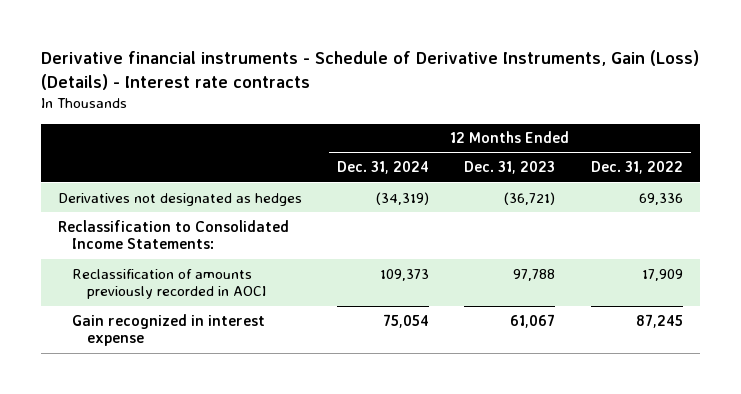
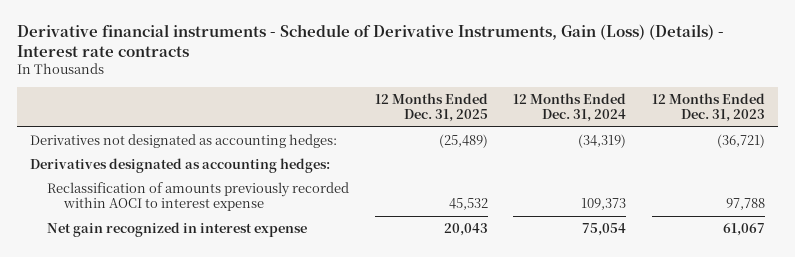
[590,161,683,175] Dec. 31, 2022 -> none
none -> [374,92,488,123] 12 Months Ended Dec. 31, 2025
[58,192,303,206] Derivatives not designated as hedges -> [29,133,337,148] Derivatives not designated as accounting hedges:
[58,219,290,250] Reclassification to Consolidated Income Statements: -> [29,157,330,173] Derivatives designated as accounting hedges:
[72,268,266,300] Reclassification of amounts previously recorded in AOCI -> [47,181,350,212] Reclassification of amounts previously recorded within AOCI to interest expense
[72,313,266,347] Gain recognized in interest expense -> [47,221,308,237] Net gain recognized in interest expense

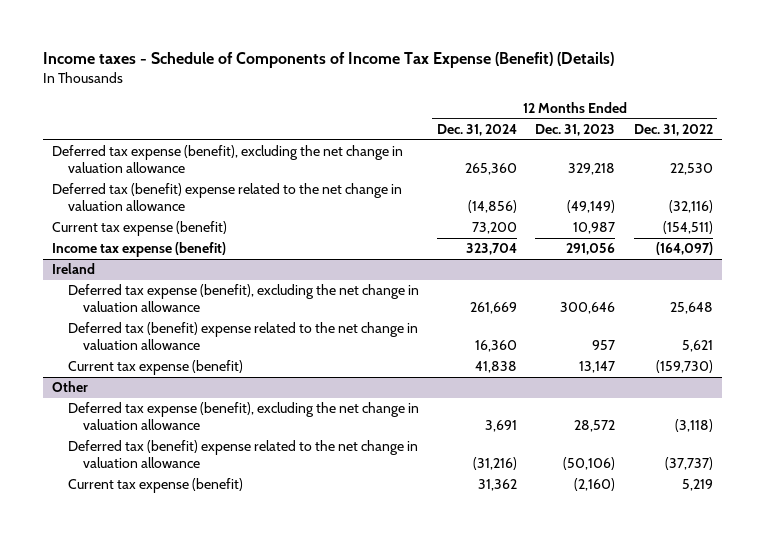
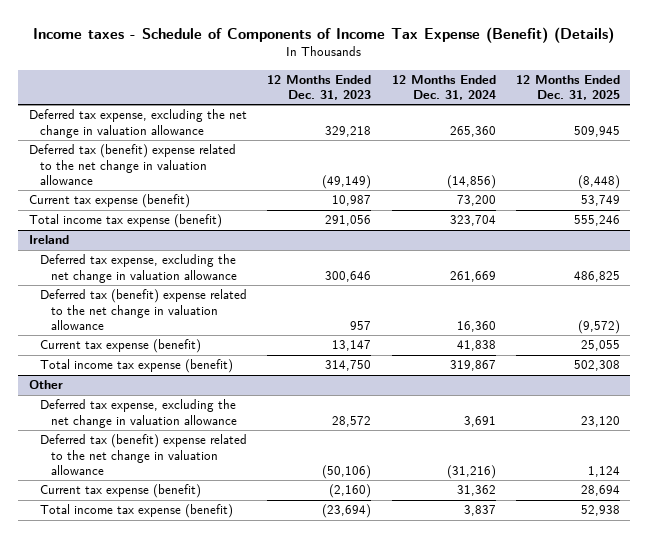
[633,124,713,137] Dec. 31, 2022 -> none
none -> [516,74,621,101] 12 Months Ended Dec. 31, 2025
[51,145,403,174] Deferred tax expense (benefit), excluding the net change in valuation allowance -> [28,109,247,138] Deferred tax expense, excluding the net change in valuation allowance
[51,242,226,258] Income tax expense (benefit) -> [28,214,222,229] Total income tax expense (benefit)
[67,284,419,313] Deferred tax expense (benefit), excluding the net change in valuation allowance -> [39,254,238,283] Deferred tax expense, excluding the net change in valuation allowance
none -> [39,359,233,374] Total income tax expense (benefit)
[67,402,419,431] Deferred tax expense (benefit), excluding the net change in valuation allowance -> [39,399,238,428] Deferred tax expense, excluding the net change in valuation allowance
none -> [39,504,233,519] Total income tax expense (benefit)

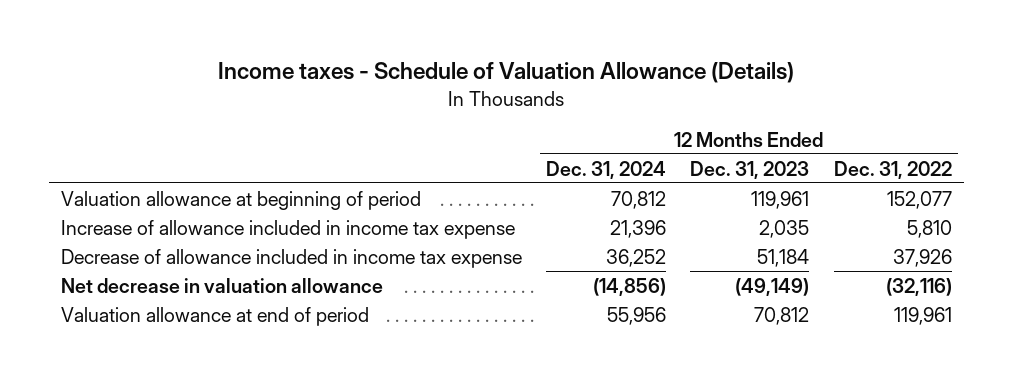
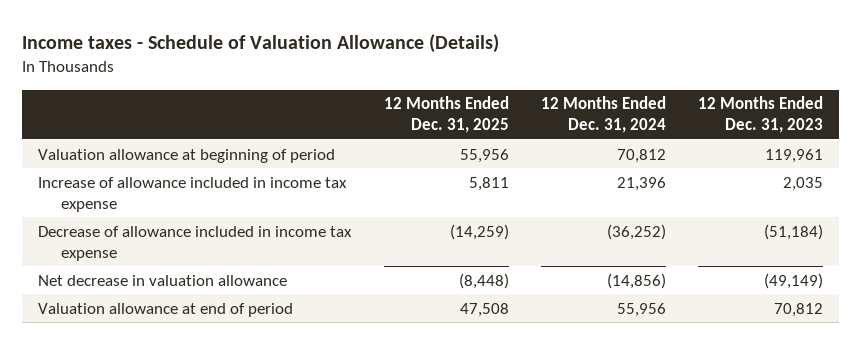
[833,160,952,179] Dec. 31, 2022 -> none
none -> [383,96,509,134] 12 Months Ended Dec. 31, 2025
[606,248,667,267] 36,252 -> [606,223,666,240] (36,252)
[757,248,810,267] 51,184 -> [763,223,823,240] (51,184)

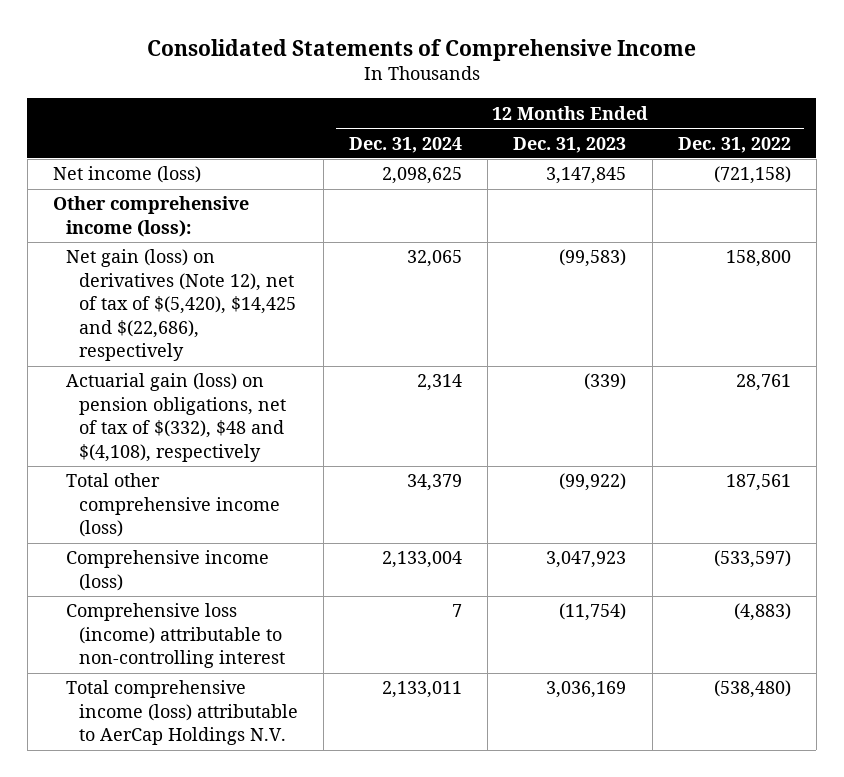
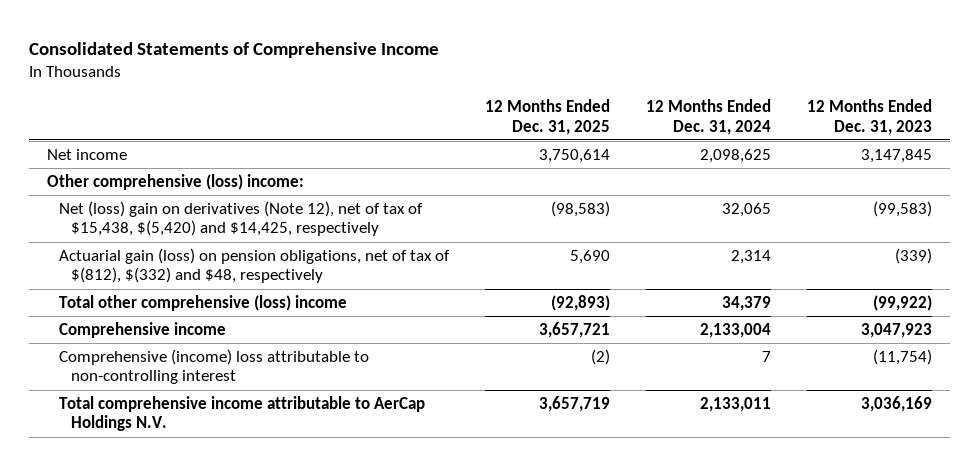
[677,136,791,153] Dec. 31, 2022 -> none
none -> [484,99,610,135] 12 Months Ended Dec. 31, 2025
[53,166,202,184] Net income (loss) -> [47,148,128,160] Net income
[53,196,250,237] Other comprehensive income (loss): -> [47,173,305,190] Other comprehensive (loss) income:
[65,249,296,362] Net gain (loss) on derivatives (Note 12), net of tax of $(5,420), $14,425 and $(22,686), respectively -> [58,200,423,237] Net (loss) gain on derivatives (Note 12), net of tax of $15,438, $(5,420) and $14,425, respectively
[65,373,286,462] Actuarial gain (loss) on pension obligations, net of tax of $(332), $48 and $(4,108), respectively -> [58,247,450,284] Actuarial gain (loss) on pension obligations, net of tax of $(812), $(332) and $48, respectively
[65,473,280,538] Total other comprehensive income (loss) -> [58,294,347,311] Total other comprehensive (loss) income
[65,550,269,591] Comprehensive income (loss) -> [58,321,226,338] Comprehensive income
[65,603,285,669] Comprehensive loss (income) attributable to non-controlling interest -> [58,348,369,385] Comprehensive (income) loss attributable to non-controlling interest
[65,680,298,746] Total comprehensive income (loss) attributable to AerCap Holdings N.V. -> [58,395,425,432] Total comprehensive income attributable to AerCap Holdings N.V.

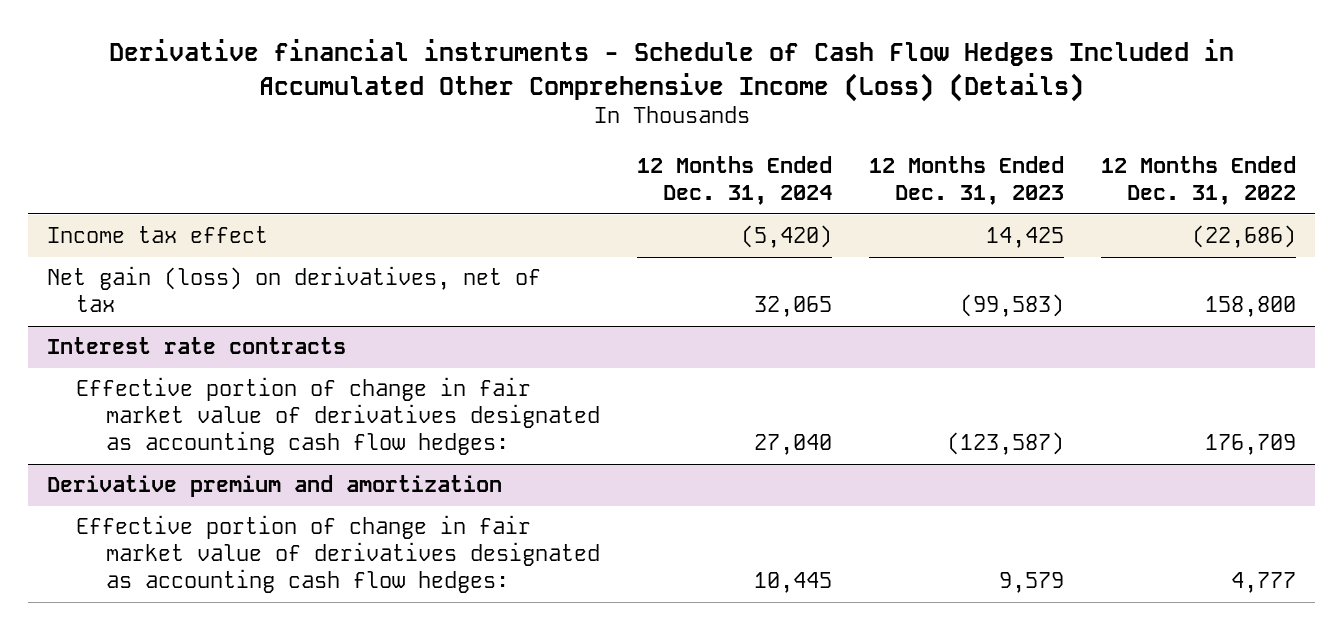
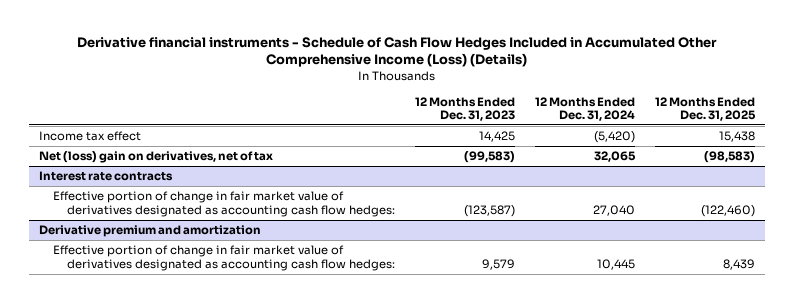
[1101,156,1297,206] 12 Months Ended Dec. 31, 2022 -> none
none -> [655,96,757,122] 12 Months Ended Dec. 31, 2025
[46,266,541,313] Net gain (loss) on derivatives, net of tax -> [39,151,274,164] Net (loss) gain on derivatives, net of tax

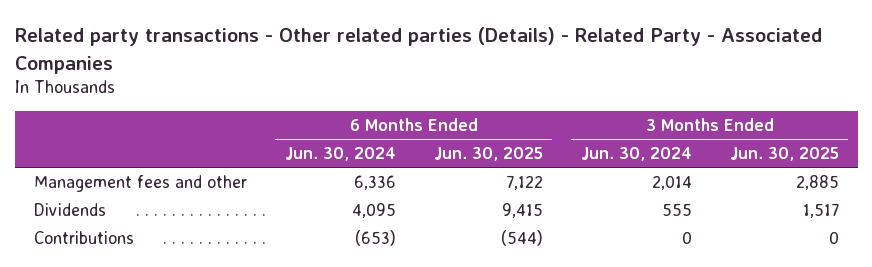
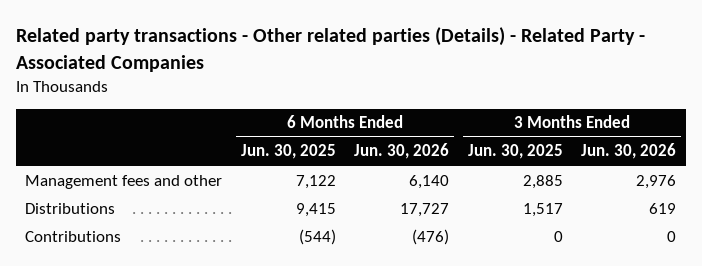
[284,147,396,162] Jun. 30, 2024 -> none
[580,147,692,162] Jun. 30, 2024 -> none
none -> [354,143,450,160] Jun. 30, 2026
none -> [581,143,677,160] Jun. 30, 2026
[33,203,106,217] Dividends -> [25,202,116,214] Distributions

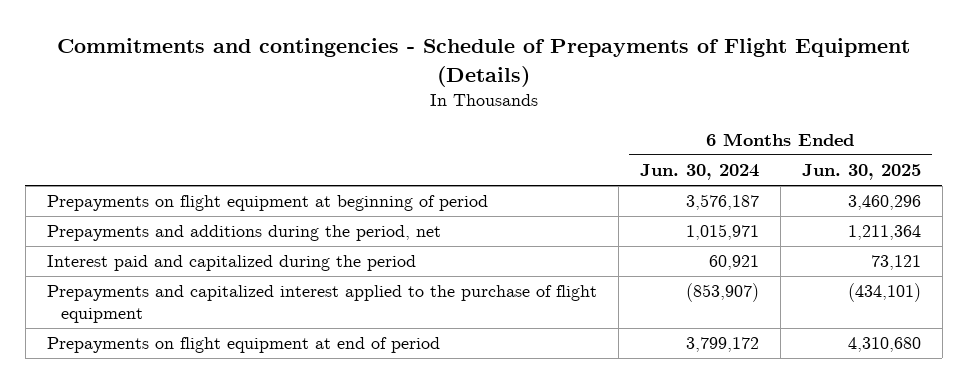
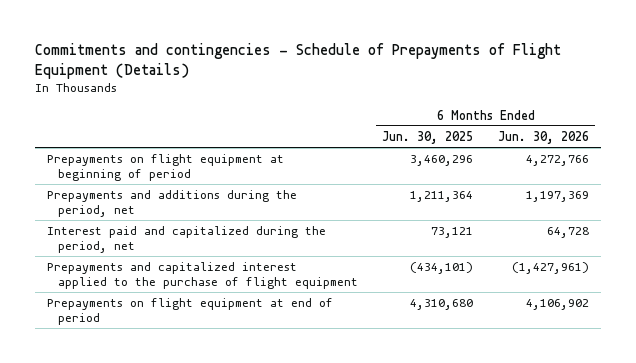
[639,164,759,181] Jun. 30, 2024 -> none
none -> [497,131,589,145] Jun. 30, 2026
[46,255,416,272] Interest paid and capitalized during the period -> [47,226,327,253] Interest paid and capitalized during the period, net

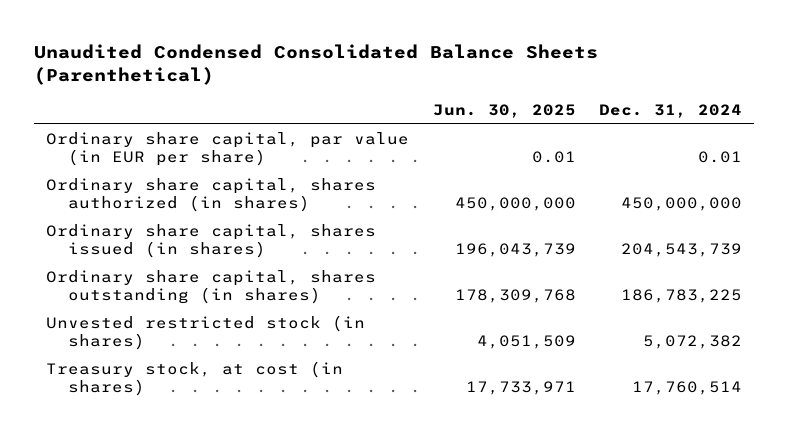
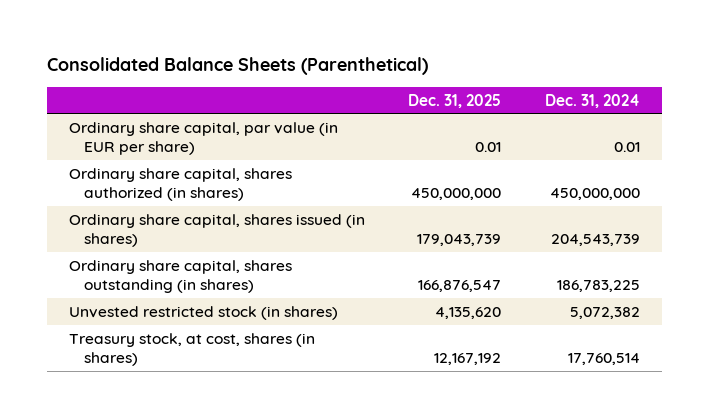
[34,43,599,85] Unaudited Condensed Consolidated Balance Sheets (Parenthetical) -> [46,57,428,76] Consolidated Balance Sheets (Parenthetical)
[432,103,576,118] Jun. 30, 2025 -> none
none -> [408,93,502,108] Dec. 31, 2025
[46,361,344,397] Treasury stock, at cost (in shares) -> [68,332,315,367] Treasury stock, at cost, shares (in shares)

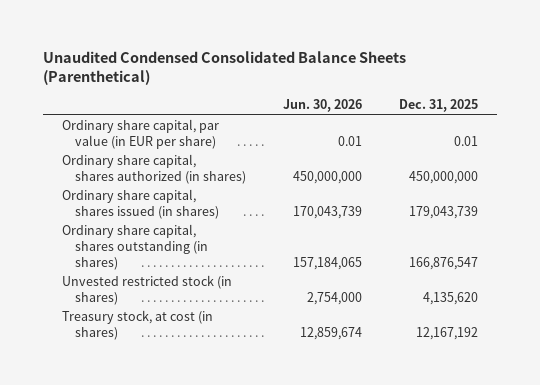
[46,57,428,76] Consolidated Balance Sheets (Parenthetical) -> [43,50,407,86] Unaudited Condensed Consolidated Balance Sheets (Parenthetical)
[545,93,641,108] Dec. 31, 2024 -> none
none -> [282,99,362,113] Jun. 30, 2026
[68,332,315,367] Treasury stock, at cost, shares (in shares) -> [62,310,214,340] Treasury stock, at cost (in shares)

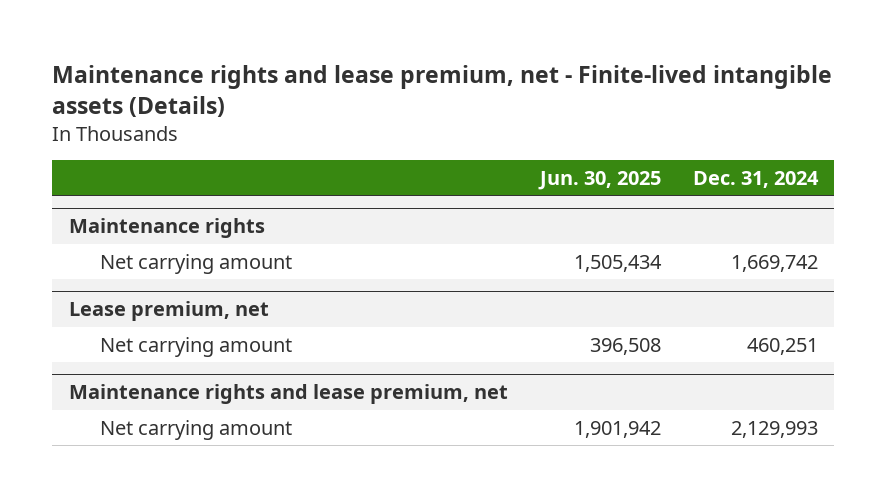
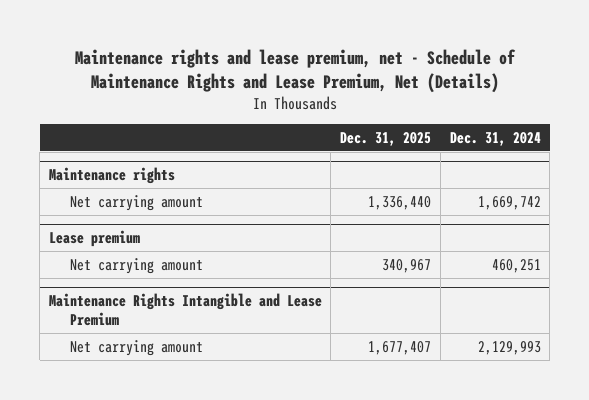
[52,65,833,117] Maintenance rights and lease premium, net - Finite-lived intangible assets (Details) -> [74,48,516,93] Maintenance rights and lease premium, net - Schedule of Maintenance Rights and Lease Premium, Net (Details)
[537,171,661,191] Jun. 30, 2025 -> none
none -> [340,131,432,146] Dec. 31, 2025
[68,301,269,322] Lease premium, net -> [48,230,140,248] Lease premium
[68,384,508,405] Maintenance rights and lease premium, net -> [48,293,322,326] Maintenance Rights Intangible and Lease Premium

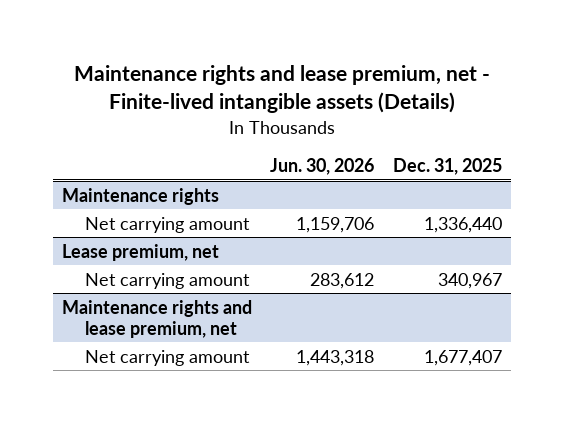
[74,48,516,93] Maintenance rights and lease premium, net - Schedule of Maintenance Rights and Lease Premium, Net (Details) -> [73,64,490,114] Maintenance rights and lease premium, net - Finite-lived intangible assets (Details)
[449,131,541,146] Dec. 31, 2024 -> none
none -> [270,158,375,176] Jun. 30, 2026
[48,230,140,248] Lease premium -> [61,243,219,261] Lease premium, net
[48,293,322,326] Maintenance Rights Intangible and Lease Premium -> [61,299,252,338] Maintenance rights and lease premium, net

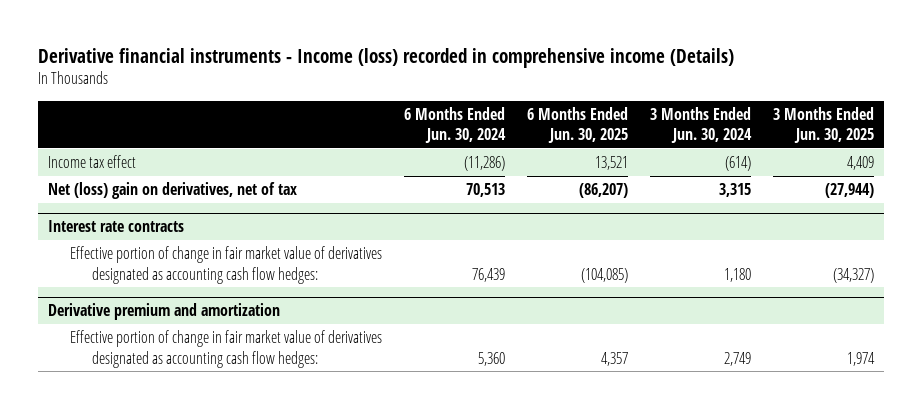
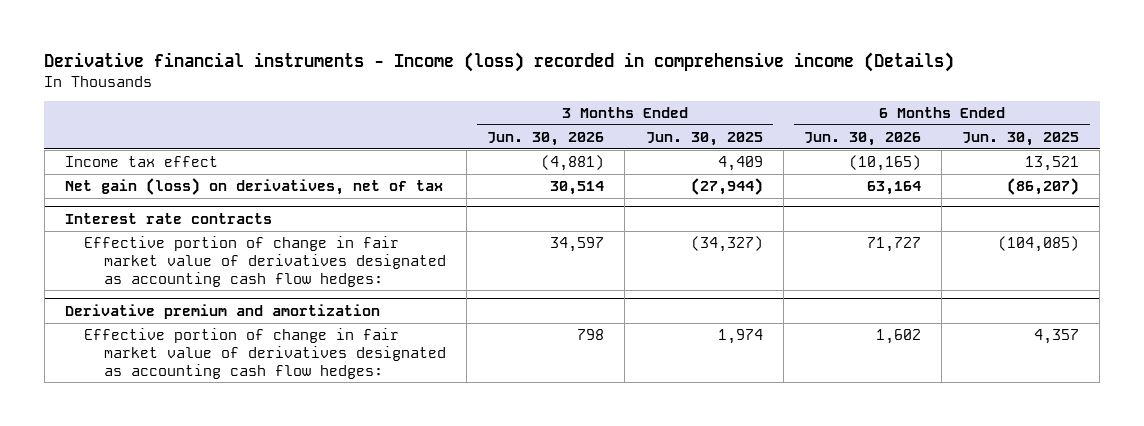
[404,106,507,144] 6 Months Ended Jun. 30, 2024 -> none
[649,106,752,144] 3 Months Ended Jun. 30, 2024 -> none
none -> [487,131,605,146] Jun. 30, 2026
none -> [803,131,921,146] Jun. 30, 2026
[48,182,298,200] Net (loss) gain on derivatives, net of tax -> [64,177,443,195] Net gain (loss) on derivatives, net of tax

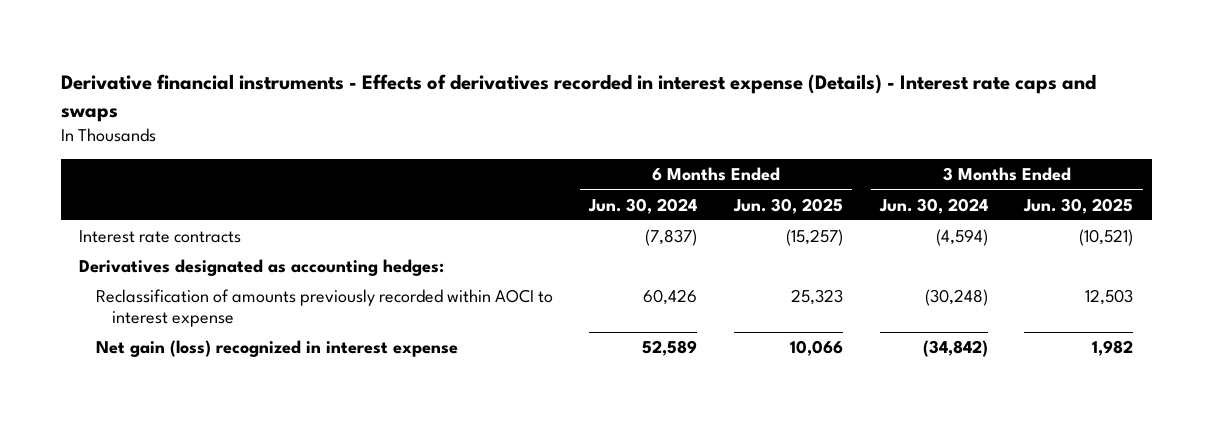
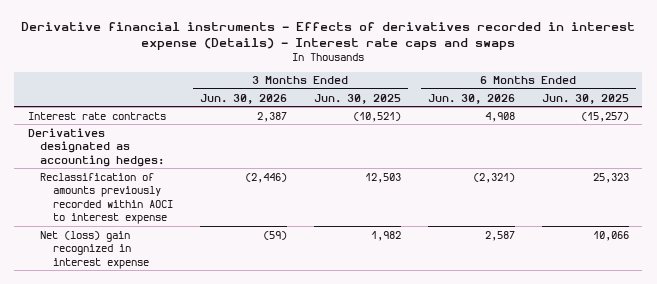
[588,197,698,214] Jun. 30, 2024 -> none
[878,197,988,214] Jun. 30, 2024 -> none
none -> [199,93,287,104] Jun. 30, 2026
none -> [427,93,515,104] Jun. 30, 2026
[95,340,458,358] Net gain (loss) recognized in interest expense -> [40,230,149,269] Net (loss) gain recognized in interest expense

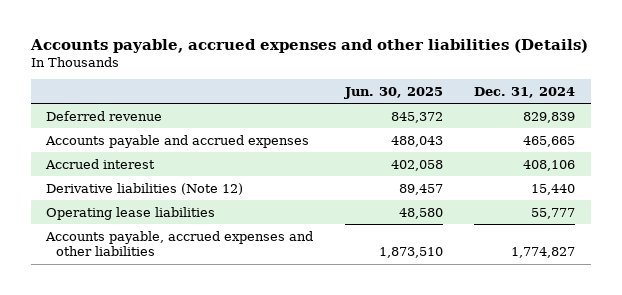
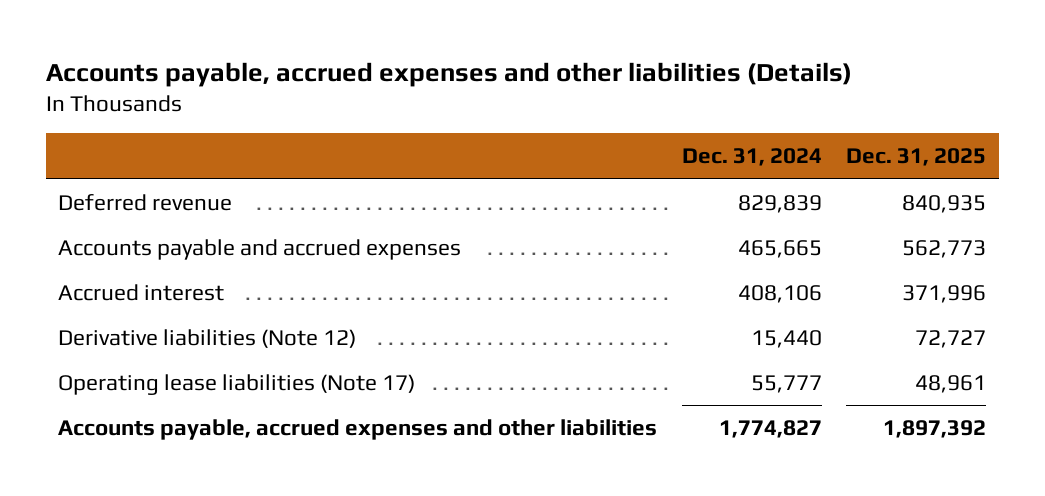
[343,86,443,99] Jun. 30, 2025 -> none
none -> [846,148,987,167] Dec. 31, 2025
[46,206,216,220] Operating lease liabilities -> [58,373,416,395] Operating lease liabilities (Note 17)

